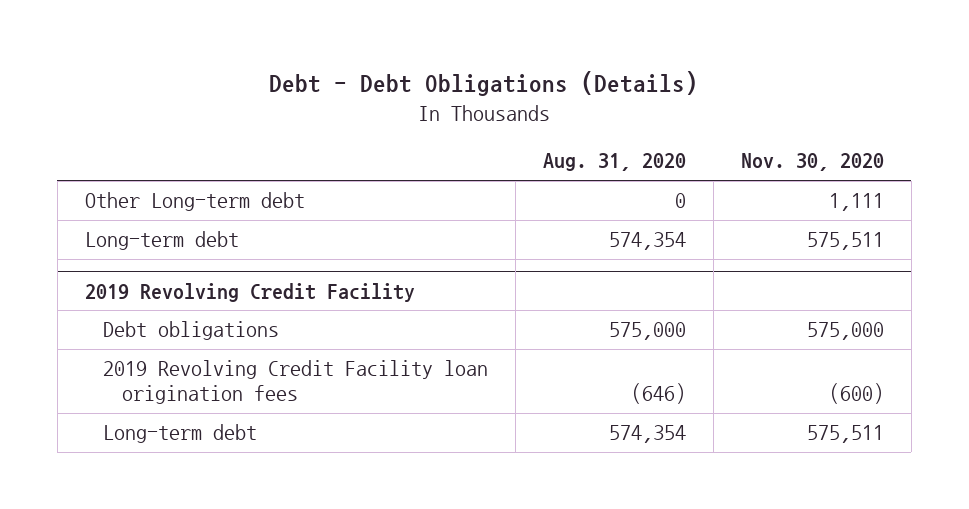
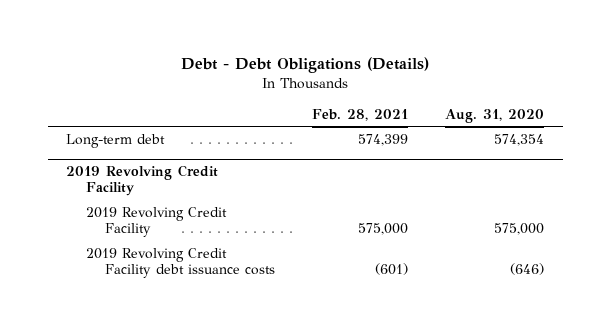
[740,153,884,172] Nov. 30, 2020 -> none
none -> [311,108,408,121] Feb. 28, 2021
[84,192,305,212] Other Long-term debt -> none
[103,424,258,444] Long-term debt -> none
[103,321,280,341] Debt obligations -> [85,206,227,238] 2019 Revolving Credit Facility
[103,360,489,405] 2019 Revolving Credit Facility loan origination fees -> [85,247,275,279] 2019 Revolving Credit Facility debt issuance costs

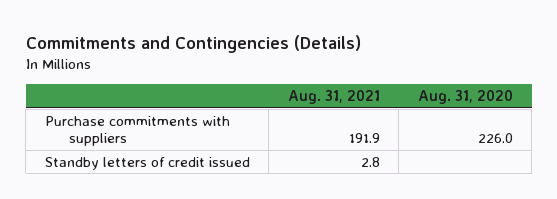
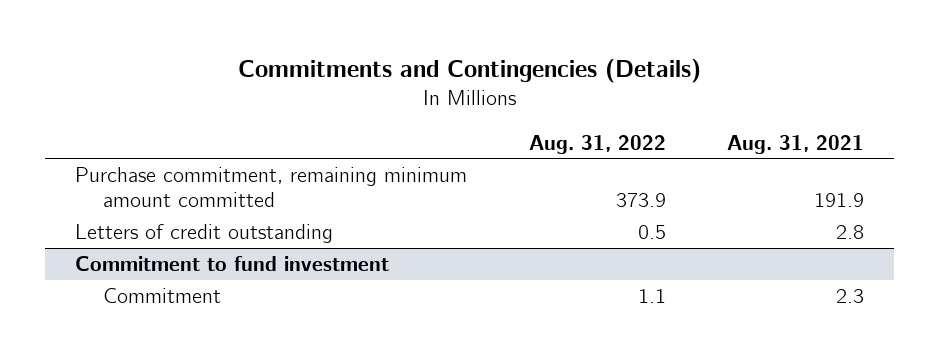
[417,90,513,105] Aug. 31, 2020 -> none
none -> [528,134,666,154] Aug. 31, 2022
[44,115,230,147] Purchase commitments with suppliers -> [75,167,468,208] Purchase commitment, remaining minimum amount committed
[44,156,250,170] Standby letters of credit issued -> [75,224,334,244] Letters of credit outstanding
none -> [75,256,390,272] Commitment to fund investment
none -> [103,288,222,304] Commitment

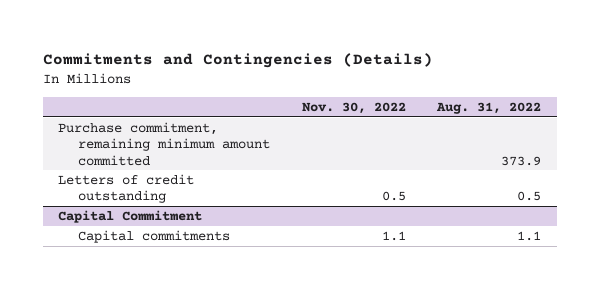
[726,134,864,154] Aug. 31, 2021 -> none
none -> [301,101,406,114] Nov. 30, 2022
[75,256,390,272] Commitment to fund investment -> [58,209,203,223] Capital Commitment
[103,288,222,304] Commitment -> [78,229,231,243] Capital commitments

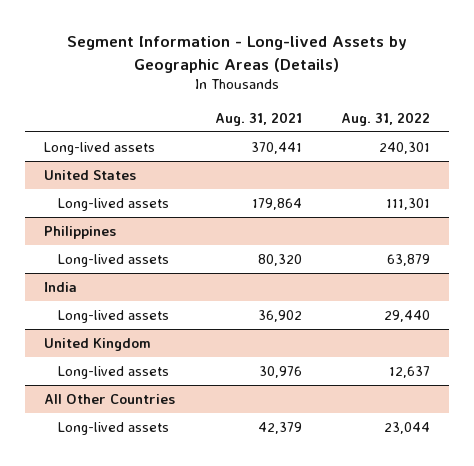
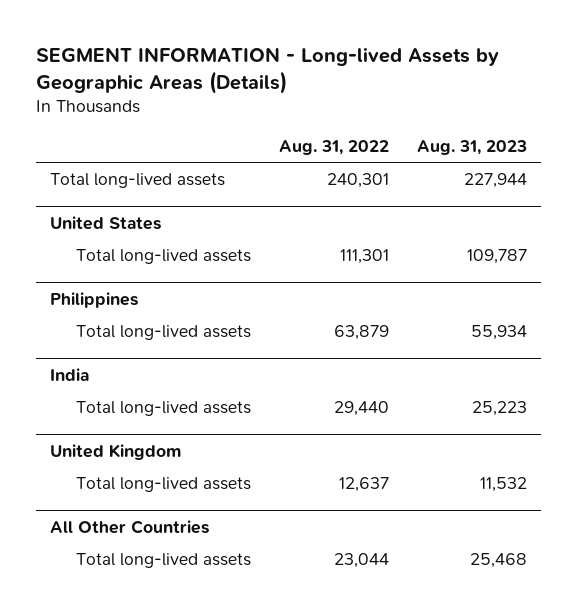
[67,36,408,73] Segment Information - Long-lived Assets by Geographic Areas (Details) -> [35,47,499,95] SEGMENT INFORMATION - Long-lived Assets by Geographic Areas (Details)
[214,111,302,126] Aug. 31, 2021 -> none
none -> [416,139,527,155] Aug. 31, 2023
[44,142,156,156] Long-lived assets -> [49,173,225,189] Total long-lived assets
[58,198,170,212] Long-lived assets -> [75,249,251,265] Total long-lived assets
[58,254,170,268] Long-lived assets -> [75,325,251,341] Total long-lived assets
[58,310,170,324] Long-lived assets -> [75,401,251,417] Total long-lived assets
[58,366,170,380] Long-lived assets -> [75,477,251,493] Total long-lived assets
[58,422,170,436] Long-lived assets -> [75,553,251,569] Total long-lived assets

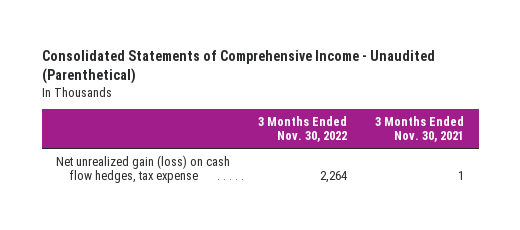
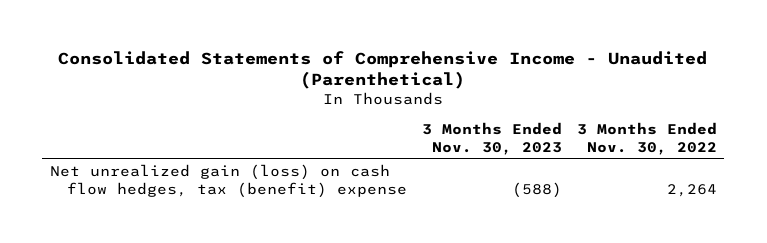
[375,115,465,143] 3 Months Ended Nov. 30, 2021 -> none
none -> [422,122,563,156] 3 Months Ended Nov. 30, 2023
[55,154,230,184] Net unrealized gain (loss) on cash flow hedges, tax expense -> [49,164,408,199] Net unrealized gain (loss) on cash flow hedges, tax (benefit) expense

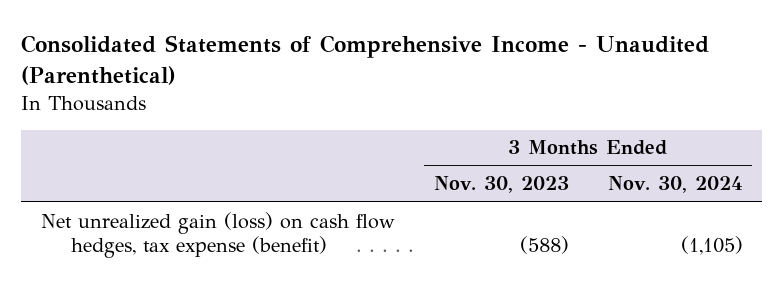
[577,122,718,156] 3 Months Ended Nov. 30, 2022 -> none
none -> [607,176,743,194] Nov. 30, 2024
[49,164,408,199] Net unrealized gain (loss) on cash flow hedges, tax (benefit) expense -> [40,211,395,258] Net unrealized gain (loss) on cash flow hedges, tax expense (benefit)

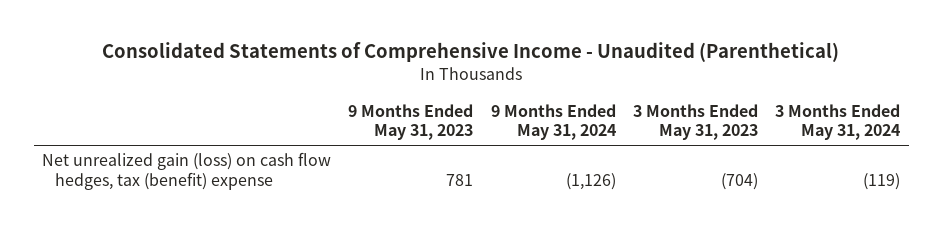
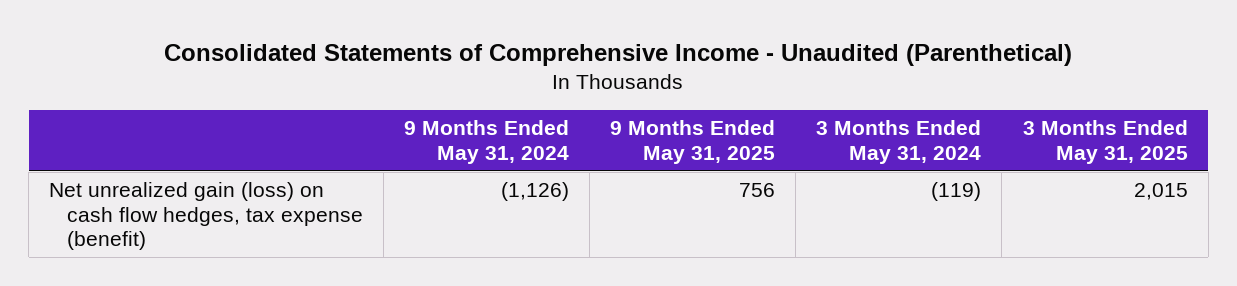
[348,103,474,141] 9 Months Ended May 31, 2023 -> none
[633,103,759,141] 3 Months Ended May 31, 2023 -> none
none -> [610,120,776,164] 9 Months Ended May 31, 2025
none -> [1022,120,1188,164] 3 Months Ended May 31, 2025
[42,152,332,191] Net unrealized gain (loss) on cash flow hedges, tax (benefit) expense -> [49,182,363,251] Net unrealized gain (loss) on cash flow hedges, tax expense (benefit)

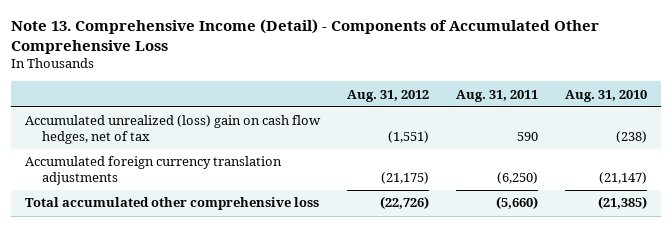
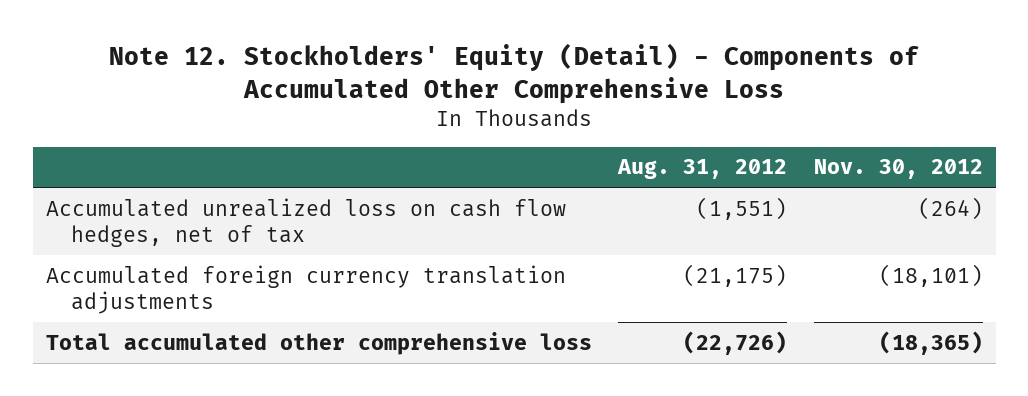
[11,19,600,55] Note 13. Comprehensive Income (Detail) - Components of Accumulated Other Comprehensive Loss -> [109,43,920,104] Note 12. Stockholders' Equity (Detail) - Components of Accumulated Other Comprehensive Loss
[455,89,538,102] Aug. 31, 2011 -> none
[565,89,648,102] Aug. 31, 2010 -> none
none -> [813,159,983,180] Nov. 30, 2012
[24,115,321,145] Accumulated unrealized (loss) gain on cash flow hedges, net of tax -> [45,197,566,248] Accumulated unrealized loss on cash flow hedges, net of tax

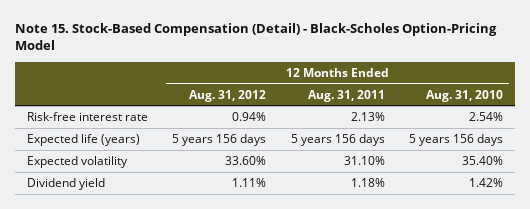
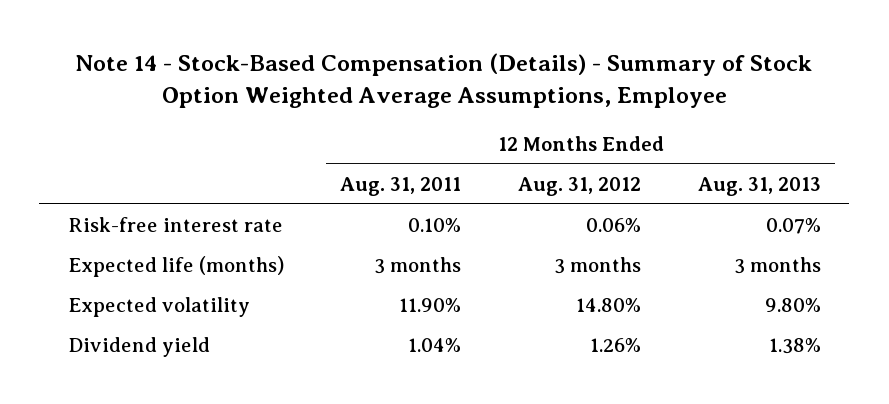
[14,22,497,51] Note 15. Stock-Based Compensation (Detail) - Black-Scholes Option-Pricing Model -> [75,53,813,109] Note 14 - Stock-Based Compensation (Details) - Summary of Stock Option Weighted Average Assumptions, Employee
[426,89,504,102] Aug. 31, 2010 -> none
none -> [697,177,821,197] Aug. 31, 2013
[232,111,267,121] 0.94% -> [586,218,642,233] 0.06%
[350,111,385,121] 2.13% -> [408,218,462,233] 0.10%
[27,133,141,146] Expected life (years) -> [67,256,284,278] Expected life (months)
[172,133,267,146] 5 years 156 days -> [554,257,642,275] 3 months
[290,133,385,146] 5 years 156 days -> [374,257,462,275] 3 months
[225,155,267,165] 33.60% -> [576,298,642,313] 14.80%
[343,155,385,165] 31.10% -> [399,298,462,313] 11.90%
[232,177,267,187] 1.11% -> [590,338,642,353] 1.26%
[350,177,385,187] 1.18% -> [408,338,462,353] 1.04%

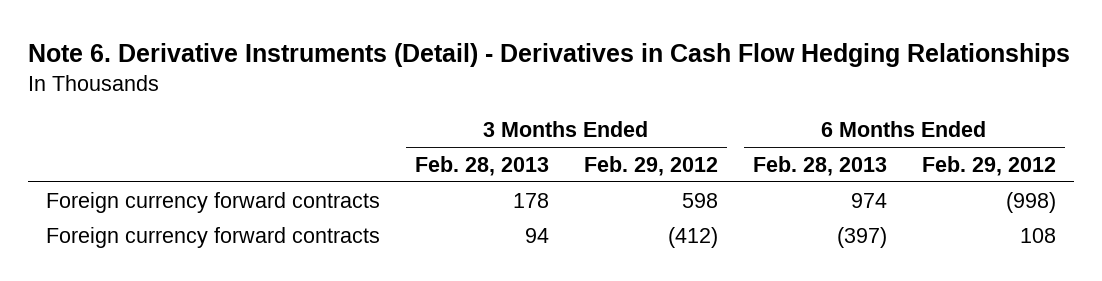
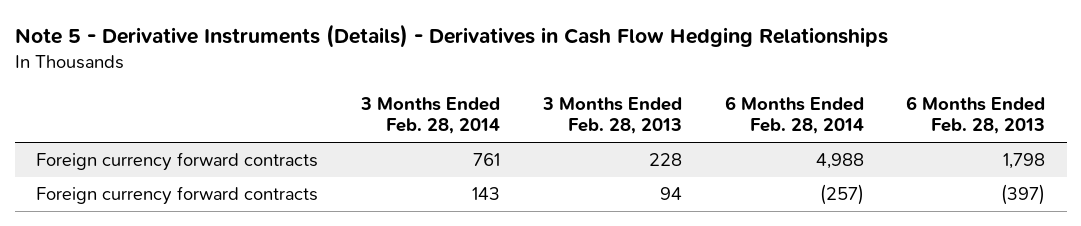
[28,42,1071,67] Note 6. Derivative Instruments (Detail) - Derivatives in Cash Flow Hedging Relationships -> [14,24,888,49] Note 5 - Derivative Instruments (Details) - Derivatives in Cash Flow Hedging Relationships
[583,155,718,176] Feb. 29, 2012 -> none
[921,155,1056,176] Feb. 29, 2012 -> none
none -> [359,96,500,135] 3 Months Ended Feb. 28, 2014
none -> [724,95,864,135] 6 Months Ended Feb. 28, 2014
[512,192,549,208] 178 -> [648,153,682,167] 228
[850,192,887,208] 974 -> [1003,153,1046,170] 1,798

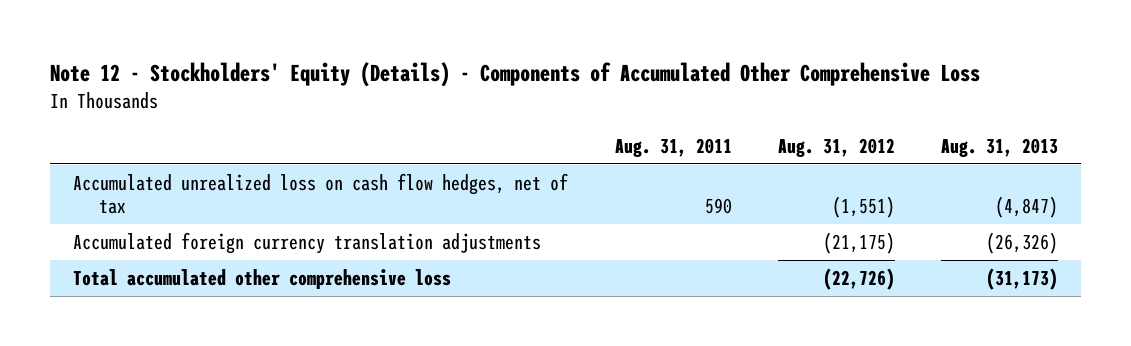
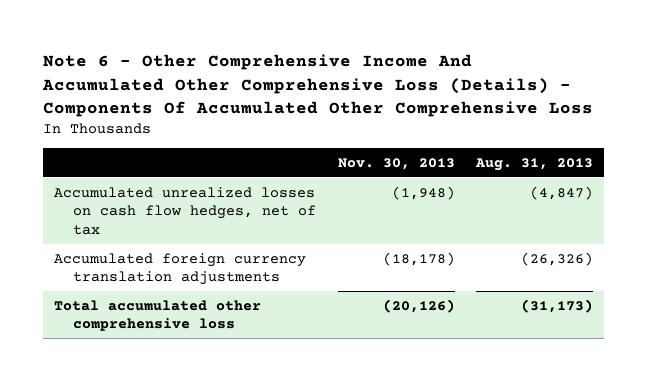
[50,61,981,87] Note 12 - Stockholders' Equity (Details) - Components of Accumulated Other Comprehensive Loss -> [41,54,593,118] Note 6 - Other Comprehensive Income And Accumulated Other Comprehensive Loss (Details) - Components Of Accumulated Other Comprehensive Loss
[614,137,732,157] Aug. 31, 2011 -> none
[777,137,895,157] Aug. 31, 2012 -> none
none -> [337,157,455,170] Nov. 30, 2013
[73,173,569,215] Accumulated unrealized loss on cash flow hedges, net of tax -> [53,186,317,236] Accumulated unrealized losses on cash flow hedges, net of tax

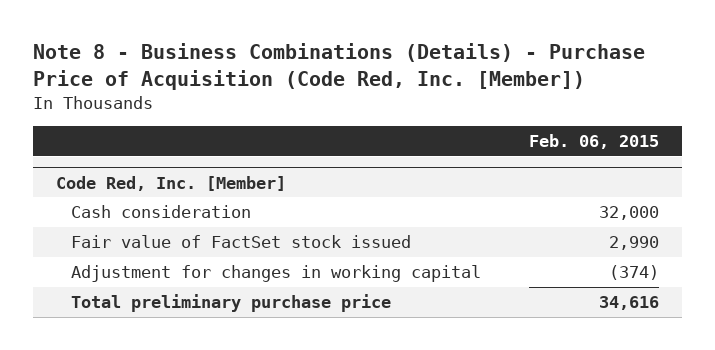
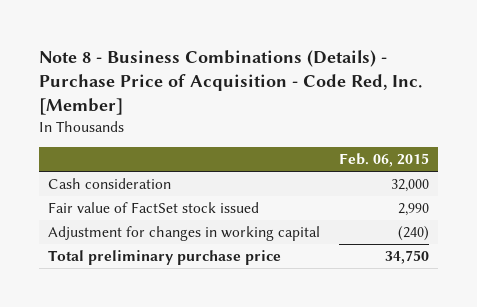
[32,43,645,90] Note 8 - Business Combinations (Details) - Purchase Price of Acquisition (Code Red, Inc. [Member]) -> [38,49,422,116] Note 8 - Business Combinations (Details) - Purchase Price of Acquisition - Code Red, Inc. [Member]
[56,175,287,191] Code Red, Inc. [Member] -> none
[608,265,659,281] (374) -> [397,226,429,242] (240)
[598,296,659,311] 34,616 -> [384,250,429,265] 34,750

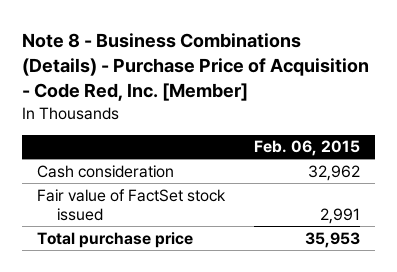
[48,226,321,242] Adjustment for changes in working capital -> none
[390,179,429,193] 32,000 -> [308,164,361,181] 32,962
[397,203,429,217] 2,990 -> [320,208,361,225] 2,991
[48,250,282,266] Total preliminary purchase price -> [36,231,193,248] Total purchase price
[384,250,429,265] 34,750 -> [305,231,361,248] 35,953

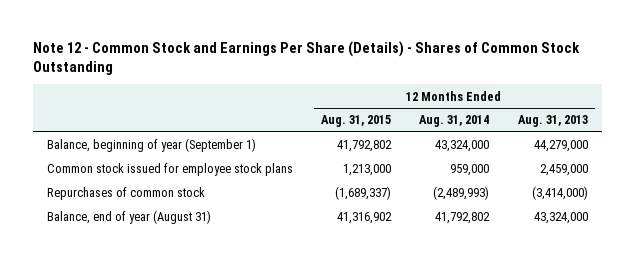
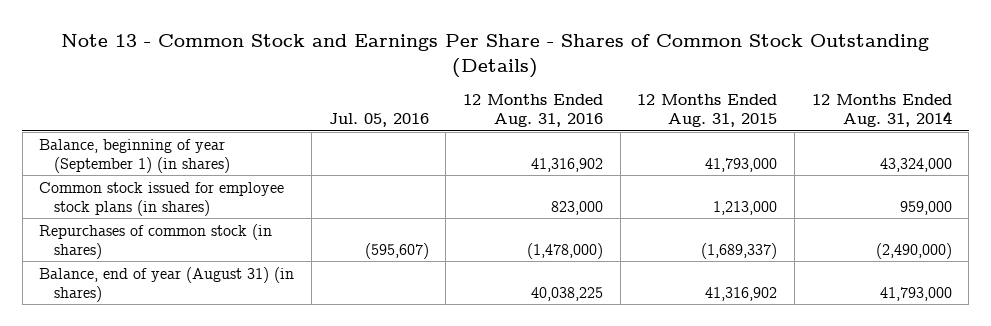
[33,40,581,75] Note 12 - Common Stock and Earnings Per Share (Details) - Shares of Common Stock Outstanding -> [61,33,930,78] Note 13 - Common Stock and Earnings Per Share - Shares of Common Stock Outstanding (Details)
[517,115,588,128] Aug. 31, 2013 -> none
none -> [328,113,429,128] Jul. 05, 2016
none -> [462,94,603,128] 12 Months Ended Aug. 31, 2016
[47,138,257,153] Balance, beginning of year (September 1) -> [39,138,231,173] Balance, beginning of year (September 1) (in shares)
[337,140,393,153] 41,792,802 -> [705,157,778,172] 41,793,000
[47,163,294,177] Common stock issued for employee stock plans -> [39,181,285,216] Common stock issued for employee stock plans (in shares)
[47,187,206,201] Repurchases of common stock -> [39,223,273,259] Repurchases of common stock (in shares)
[433,186,490,201] (2,489,993) -> [875,242,952,259] (2,490,000)
[47,210,212,225] Balance, end of year (August 31) -> [39,266,295,302] Balance, end of year (August 31) (in shares)
[435,212,491,225] 41,792,802 -> [879,286,952,301] 41,793,000

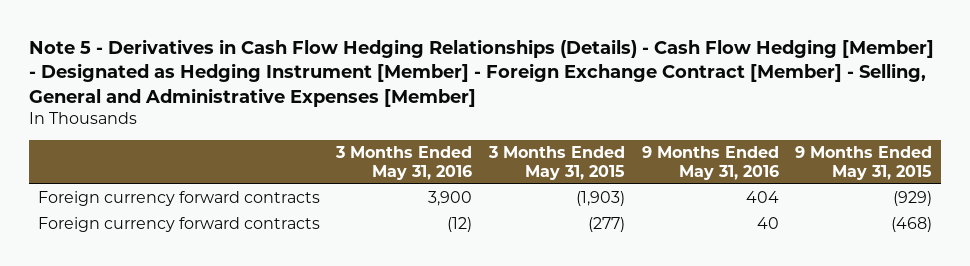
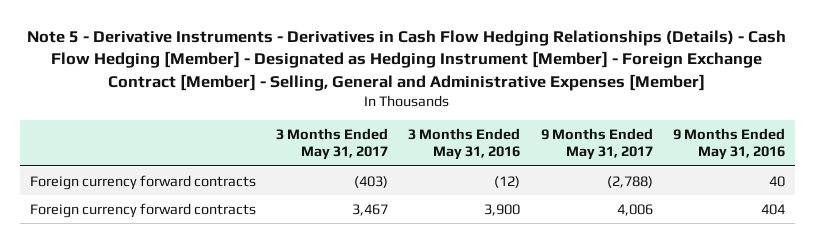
[29,38,935,107] Note 5 - Derivatives in Cash Flow Hedging Relationships (Details) - Cash Flow Hedging [Member] - Designated as Hedging Instrument [Member] - Foreign Exchange Contract [Member] - Selling, General and Administrative Expenses [Member] -> [27,29,787,91] Note 5 - Derivative Instruments - Derivatives in Cash Flow Hedging Relationships (Details) - Cash Flow Hedging [Member] - Designated as Hedging Instrument [Member] - Foreign Exchange Contract [Member] - Selling, General and Administrative Expenses [Member]
[487,146,625,180] 3 Months Ended May 31, 2015 -> none
[795,146,933,180] 9 Months Ended May 31, 2015 -> none
none -> [276,128,389,161] 3 Months Ended May 31, 2017
none -> [540,128,653,161] 9 Months Ended May 31, 2017
[37,191,320,207] Foreign currency forward contracts -> [29,202,256,218] Foreign currency forward contracts

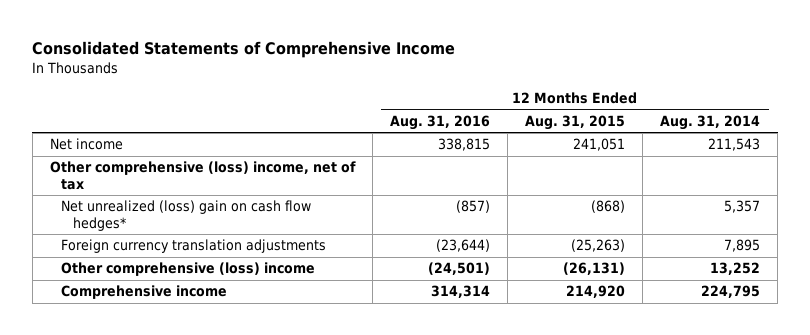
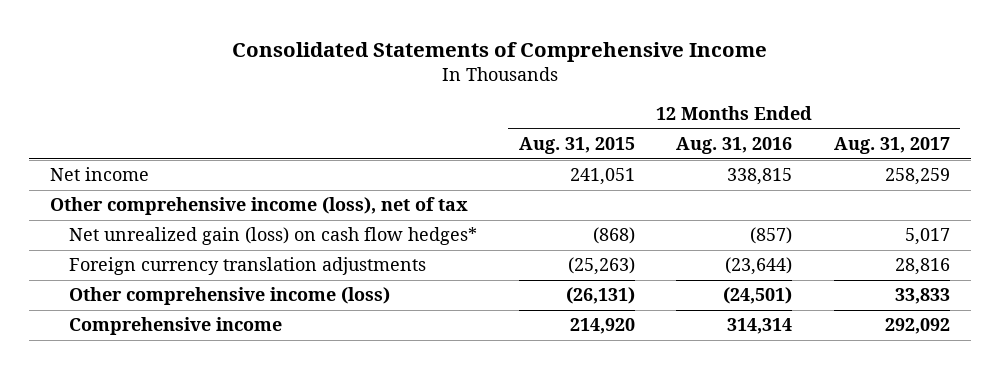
[660,114,761,130] Aug. 31, 2014 -> none
none -> [833,137,950,155] Aug. 31, 2017
[49,161,356,191] Other comprehensive (loss) income, net of tax -> [49,197,468,216] Other comprehensive income (loss), net of tax
[61,200,312,232] Net unrealized (loss) gain on cash flow hedges* -> [68,227,477,246] Net unrealized gain (loss) on cash flow hedges*
[61,262,316,277] Other comprehensive (loss) income -> [68,287,390,306] Other comprehensive income (loss)

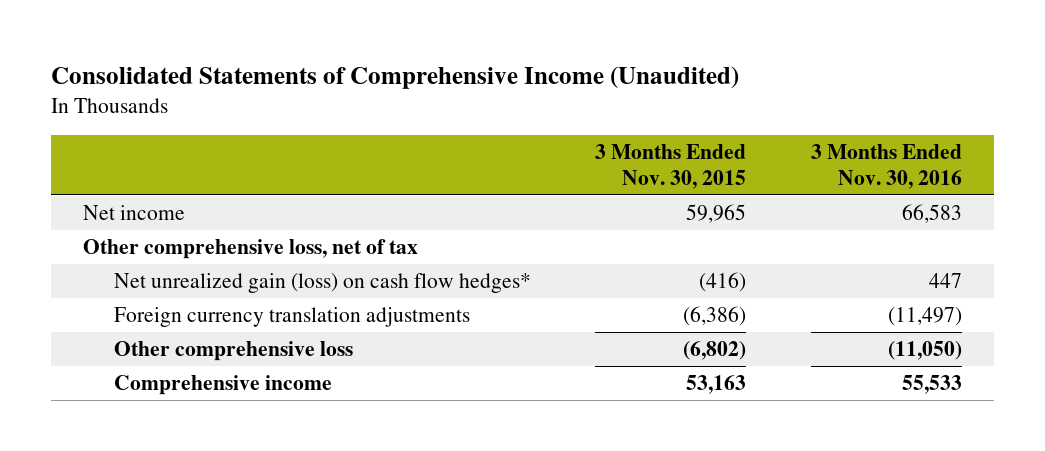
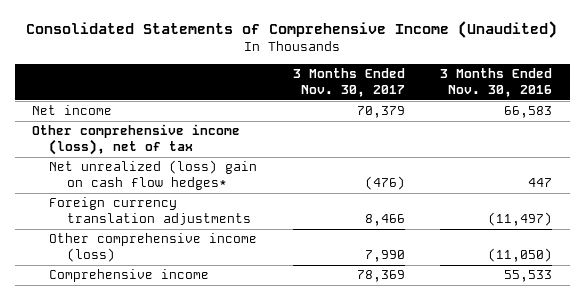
[595,144,747,189] 3 Months Ended Nov. 30, 2015 -> none
none -> [292,68,405,98] 3 Months Ended Nov. 30, 2017
[83,239,419,260] Other comprehensive loss, net of tax -> [32,124,241,156] Other comprehensive income (loss), net of tax
[114,273,532,294] Net unrealized gain (loss) on cash flow hedges* -> [49,160,258,191] Net unrealized (loss) gain on cash flow hedges*
[114,341,354,362] Other comprehensive loss -> [49,233,258,263] Other comprehensive income (loss)

